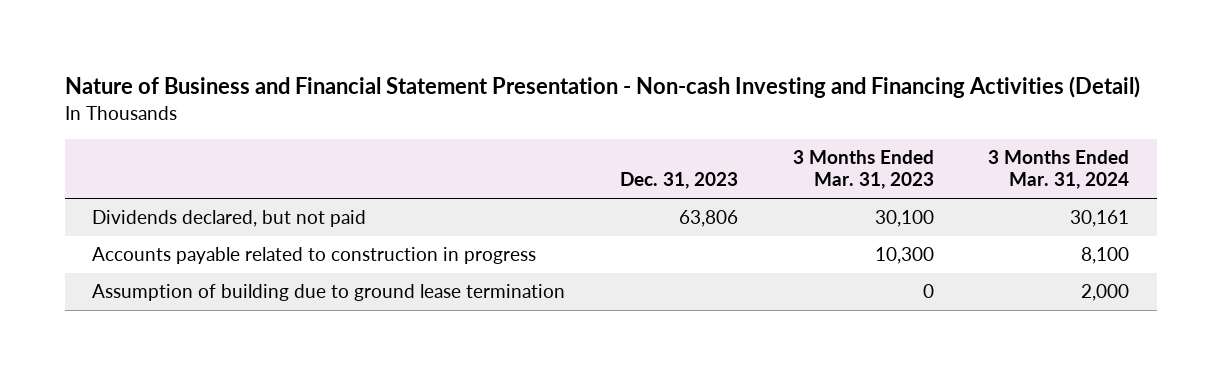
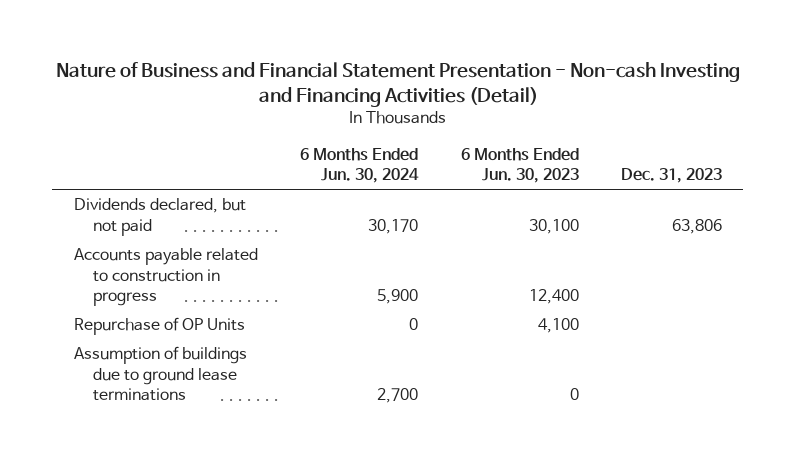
[792,150,934,190] 3 Months Ended Mar. 31, 2023 -> none
[988,150,1130,190] 3 Months Ended Mar. 31, 2024 -> none
none -> [300,147,420,184] 6 Months Ended Jun. 30, 2024
none -> [460,147,579,184] 6 Months Ended Jun. 30, 2023
none -> [73,317,245,336] Repurchase of OP Units
[92,284,566,302] Assumption of building due to ground lease termination -> [73,346,247,402] Assumption of buildings due to ground lease terminations

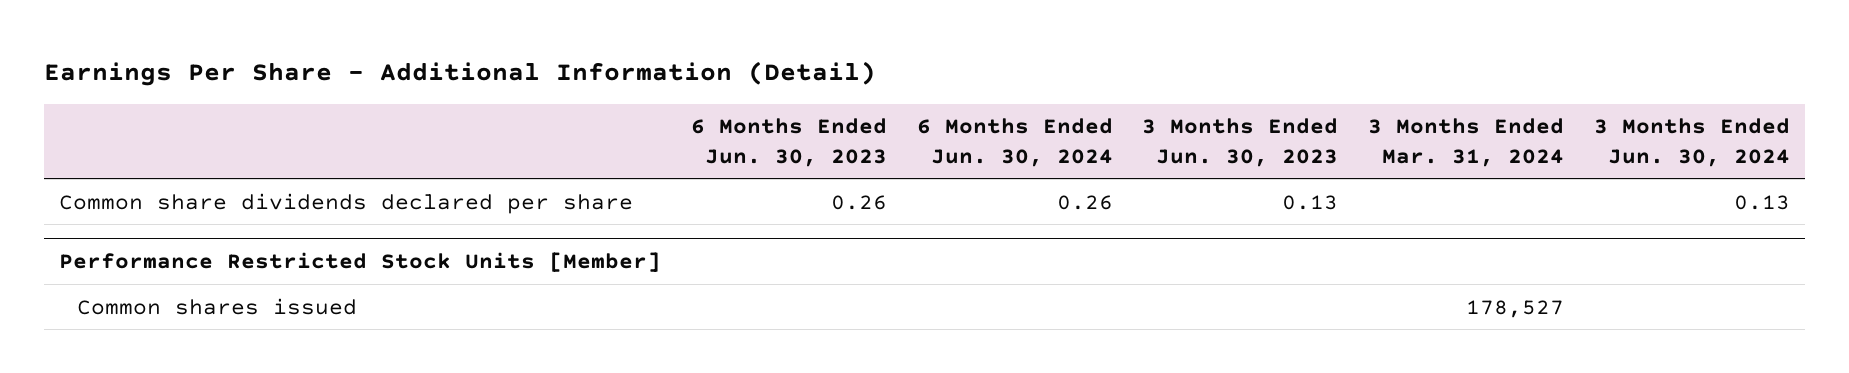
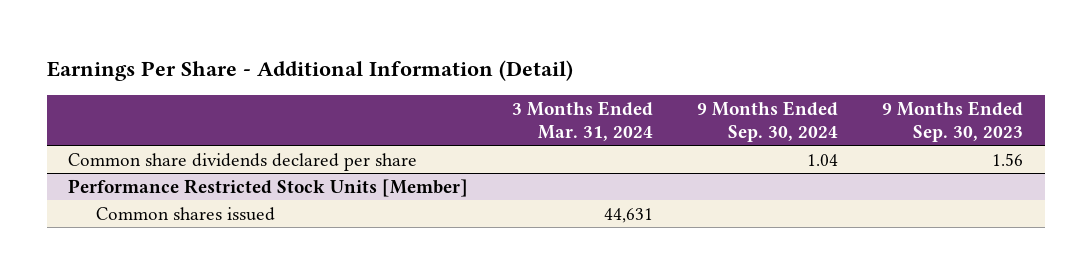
[690,118,887,167] 6 Months Ended Jun. 30, 2023 -> none
[916,118,1113,167] 6 Months Ended Jun. 30, 2024 -> none
[1142,118,1339,167] 3 Months Ended Jun. 30, 2023 -> none
[1593,118,1790,167] 3 Months Ended Jun. 30, 2024 -> none
none -> [696,100,838,142] 9 Months Ended Sep. 30, 2024
none -> [881,100,1023,142] 9 Months Ended Sep. 30, 2023
[1466,299,1565,318] 178,527 -> [604,207,654,223] 44,631

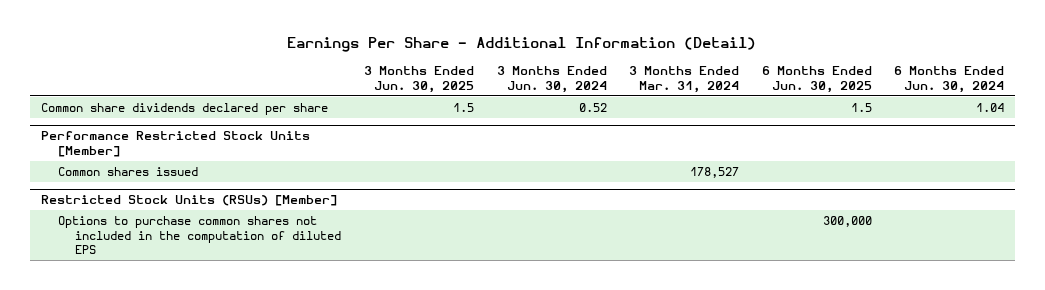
[696,100,838,142] 9 Months Ended Sep. 30, 2024 -> none
[881,100,1023,142] 9 Months Ended Sep. 30, 2023 -> none
none -> [363,66,474,93] 3 Months Ended Jun. 30, 2025
none -> [496,66,607,93] 3 Months Ended Jun. 30, 2024
none -> [761,66,872,93] 6 Months Ended Jun. 30, 2025
none -> [894,66,1005,93] 6 Months Ended Jun. 30, 2024
[604,207,654,223] 44,631 -> [690,166,740,178] 178,527
none -> [40,195,337,207] Restricted Stock Units (RSUs) [Member]
none -> [58,215,342,255] Options to purchase common shares not included in the computation of diluted EPS

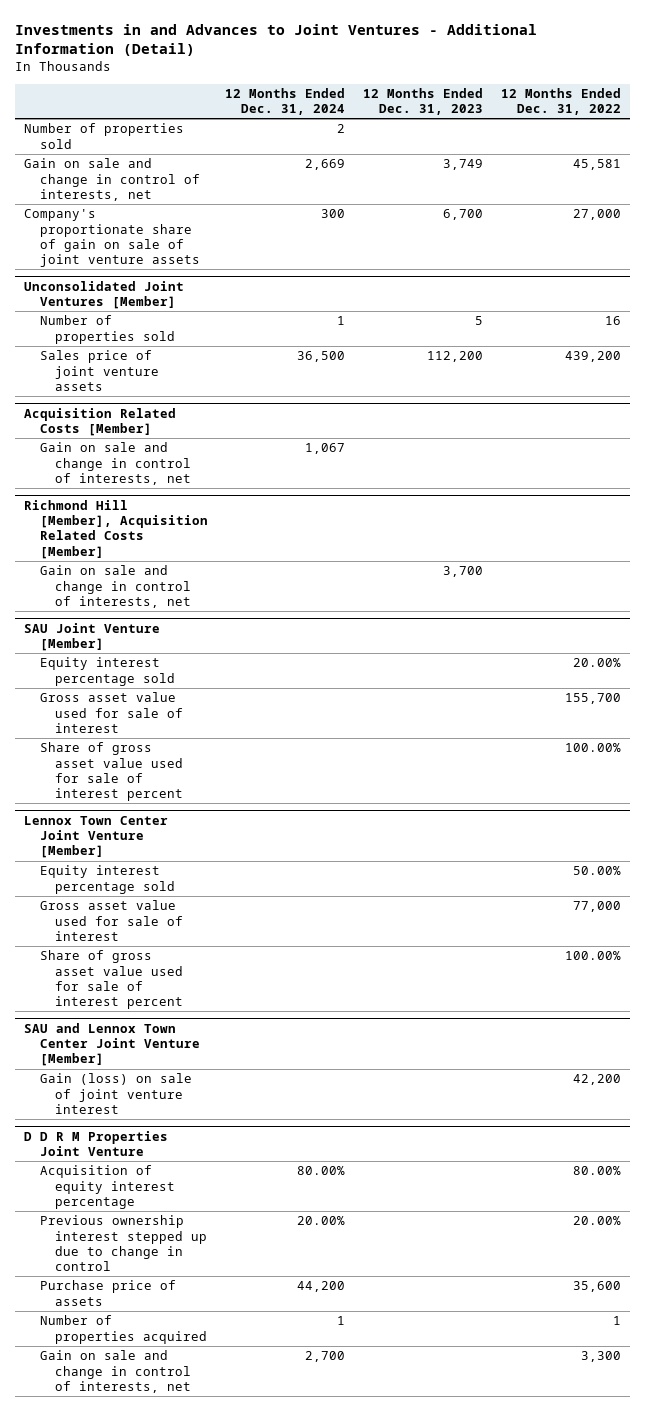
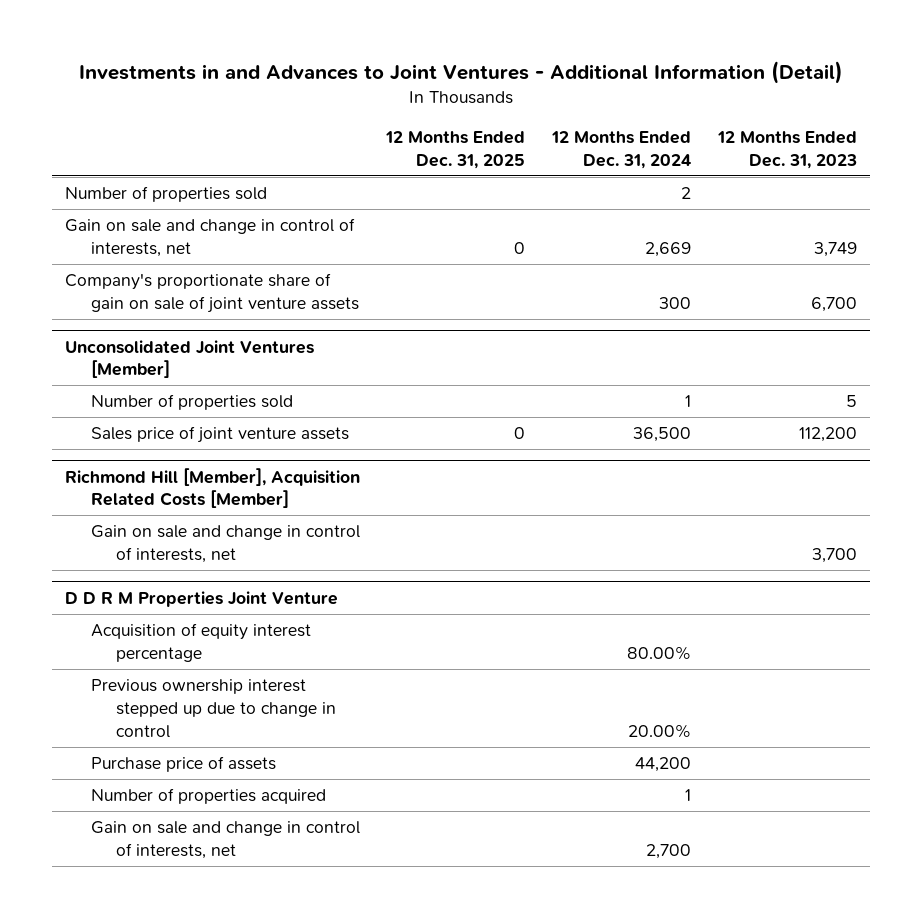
[501,87,622,116] 12 Months Ended Dec. 31, 2022 -> none
none -> [385,130,526,169] 12 Months Ended Dec. 31, 2025
[24,407,177,437] Acquisition Related Costs [Member] -> none
[39,442,192,485] Gain on sale and change in control of interests, net -> none
[24,622,161,652] SAU Joint Venture [Member] -> none
[39,657,176,686] Equity interest percentage sold -> none
[39,692,184,733] Gross asset value used for sale of interest -> none
[39,742,184,801] Share of gross asset value used for sale of interest percent -> none
[24,815,169,859] Lennox Town Center Joint Venture [Member] -> none
[39,865,176,894] Equity interest percentage sold -> none
[39,900,184,941] Gross asset value used for sale of interest -> none
[39,950,184,1009] Share of gross asset value used for sale of interest percent -> none
[24,1022,200,1067] SAU and Lennox Town Center Joint Venture [Member] -> none
[39,1073,192,1114] Gain (loss) on sale of joint venture interest -> none

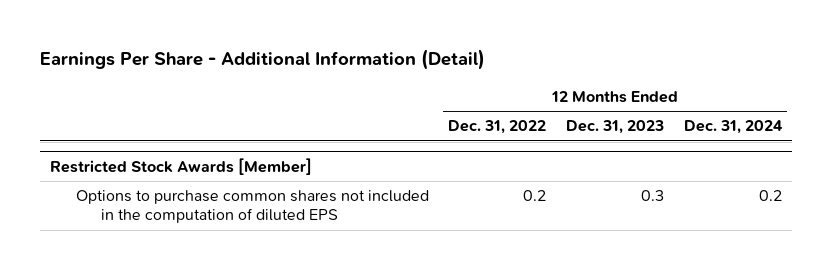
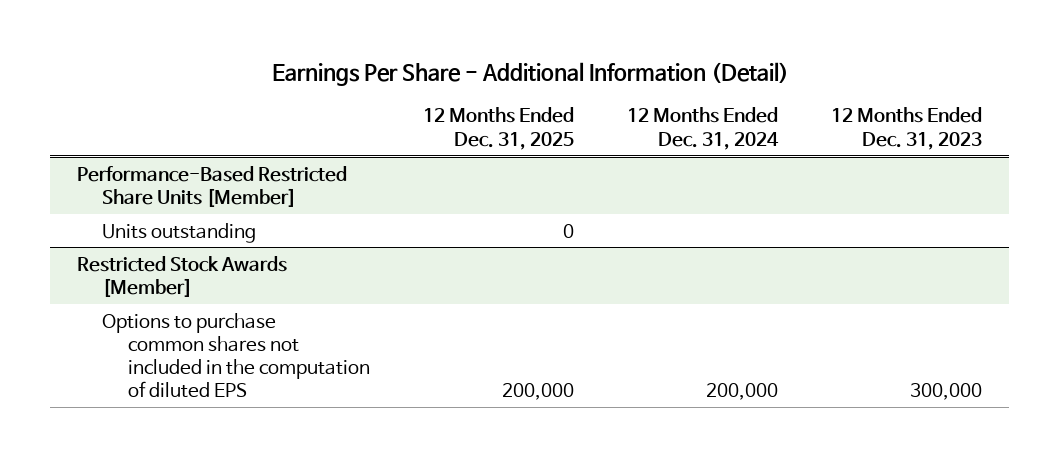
[448,120,547,135] Dec. 31, 2022 -> none
none -> [423,107,575,150] 12 Months Ended Dec. 31, 2025
none -> [76,165,347,207] Performance-Based Restricted Share Units [Member]
none -> [102,222,257,243] Units outstanding
[641,190,665,202] 0.3 -> [910,383,983,401] 300,000
[758,190,782,202] 0.2 -> [706,383,779,401] 200,000

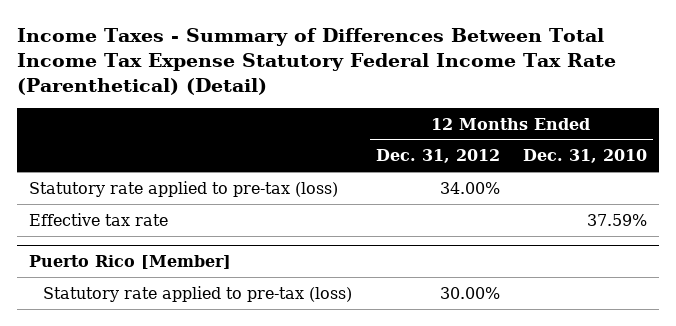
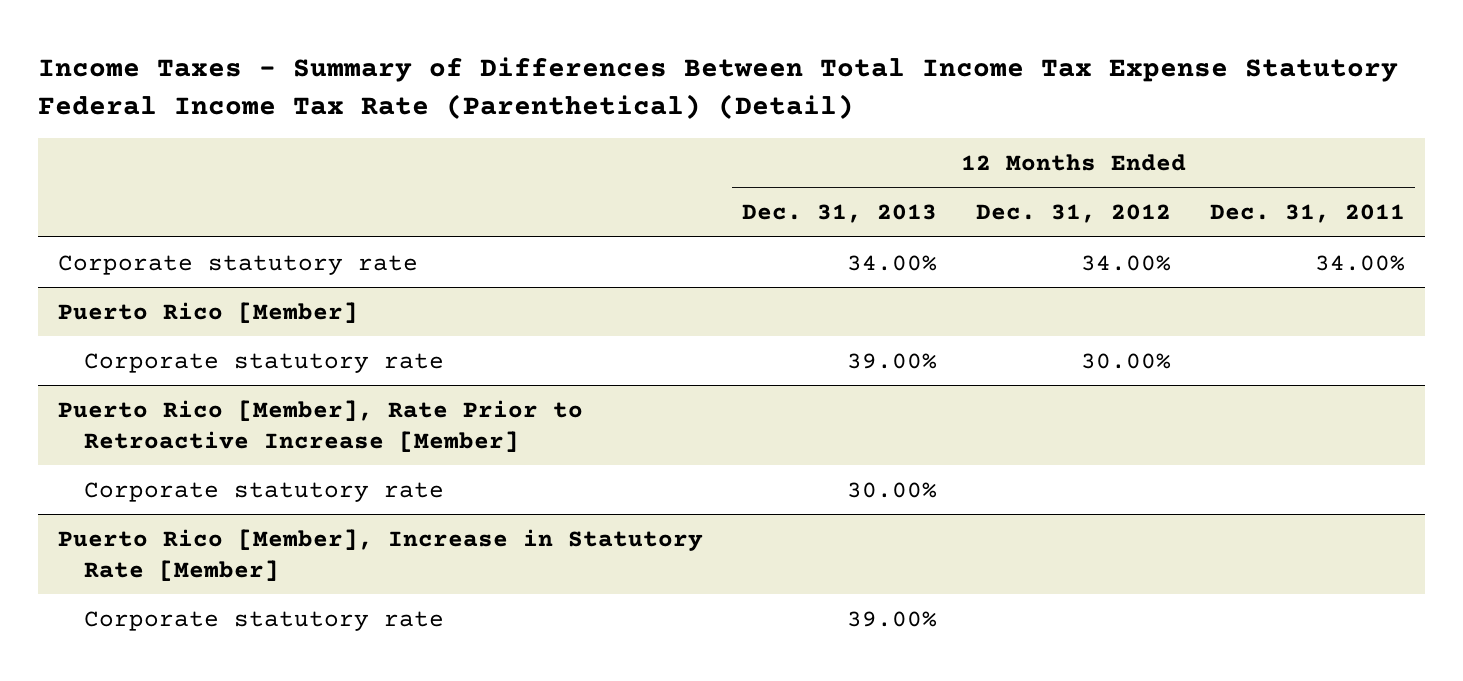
[523,149,648,164] Dec. 31, 2010 -> none
none -> [741,204,937,224] Dec. 31, 2013
none -> [1210,204,1406,224] Dec. 31, 2011
[28,212,168,226] Effective tax rate -> none
[28,180,338,197] Statutory rate applied to pre-tax (loss) -> [57,254,418,275] Corporate statutory rate
[43,285,353,302] Statutory rate applied to pre-tax (loss) -> [84,352,445,373] Corporate statutory rate
none -> [57,399,583,452] Puerto Rico [Member], Rate Prior to Retroactive Increase [Member]
none -> [84,481,445,502] Corporate statutory rate
none -> [57,528,703,581] Puerto Rico [Member], Increase in Statutory Rate [Member]
none -> [84,610,445,631] Corporate statutory rate

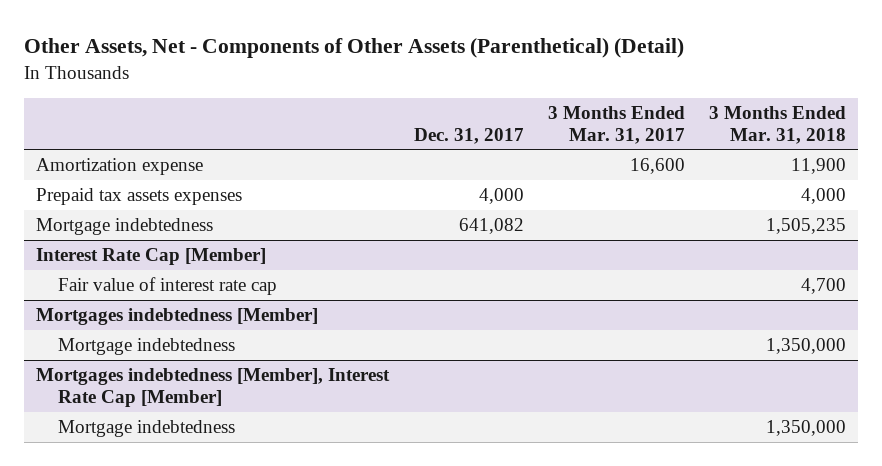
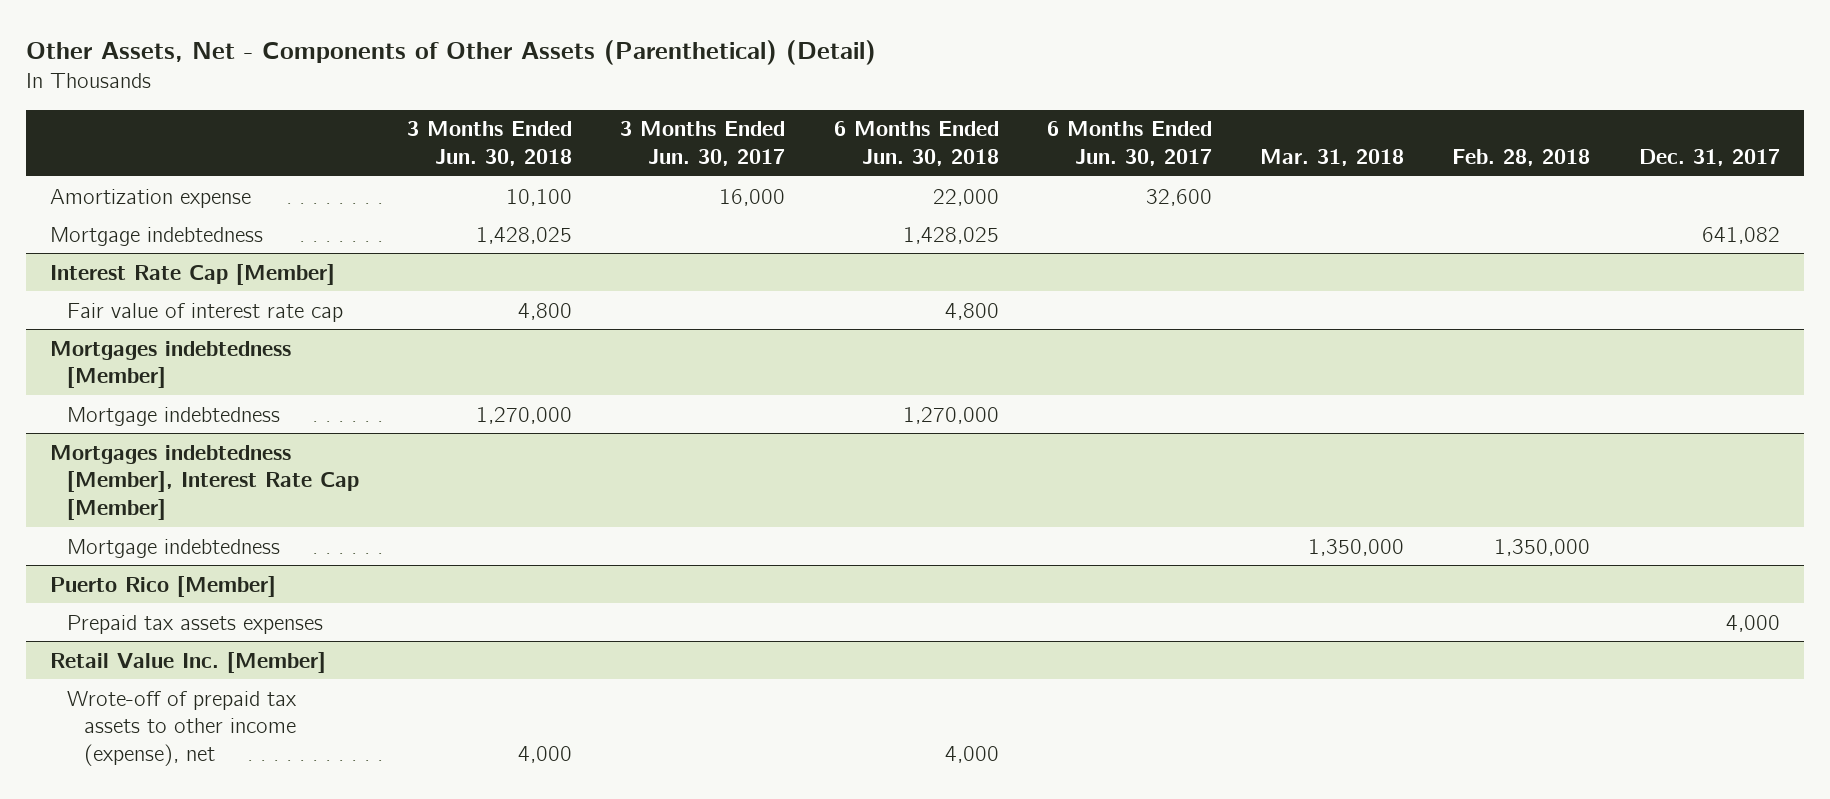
[547,105,685,144] 3 Months Ended Mar. 31, 2017 -> none
[709,105,847,144] 3 Months Ended Mar. 31, 2018 -> none
none -> [407,121,573,166] 3 Months Ended Jun. 30, 2018
none -> [620,121,786,166] 3 Months Ended Jun. 30, 2017
none -> [833,121,999,166] 6 Months Ended Jun. 30, 2018
none -> [1046,121,1212,166] 6 Months Ended Jun. 30, 2017
none -> [1260,148,1405,166] Mar. 31, 2018
none -> [1452,148,1591,166] Feb. 28, 2018
[36,188,243,206] Prepaid tax assets expenses -> none
none -> [50,575,277,597] Puerto Rico [Member]
none -> [66,614,323,634] Prepaid tax assets expenses
none -> [50,651,327,673] Retail Value Inc. [Member]
none -> [66,690,297,766] Wrote-off of prepaid tax assets to other income (expense), net

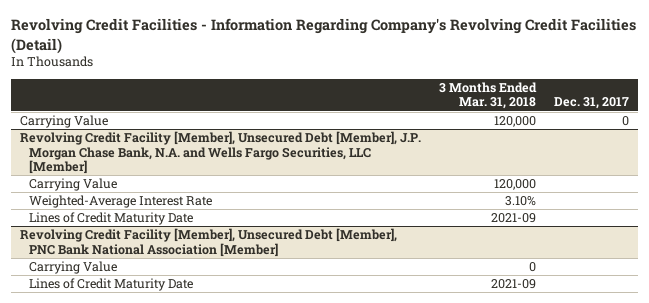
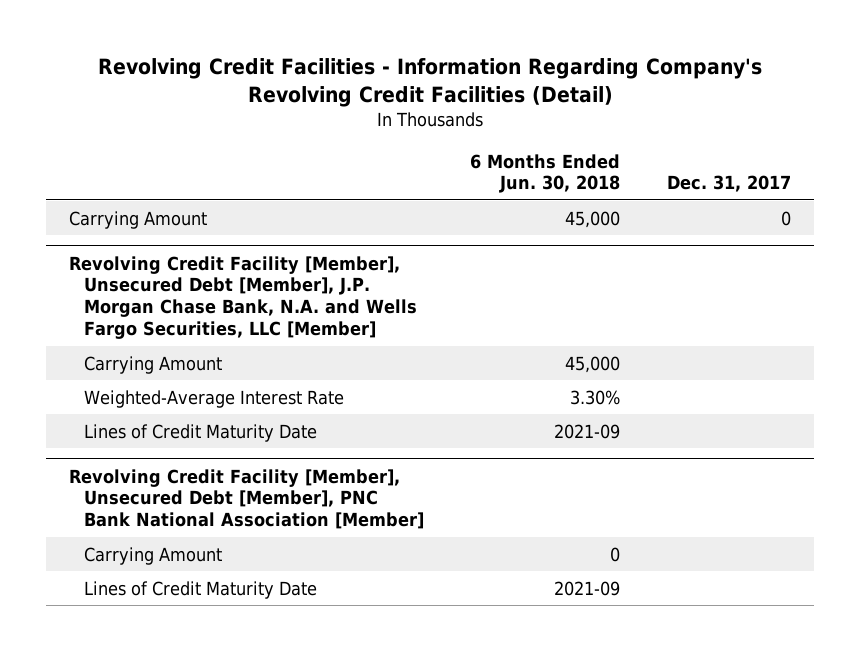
[438,81,537,110] 3 Months Ended Mar. 31, 2018 -> none
none -> [470,153,621,194] 6 Months Ended Jun. 30, 2018
[19,115,108,129] Carrying Value -> [69,210,208,229] Carrying Amount
[28,178,117,192] Carrying Value -> [83,355,222,374] Carrying Amount
[28,261,117,275] Carrying Value -> [83,546,222,565] Carrying Amount

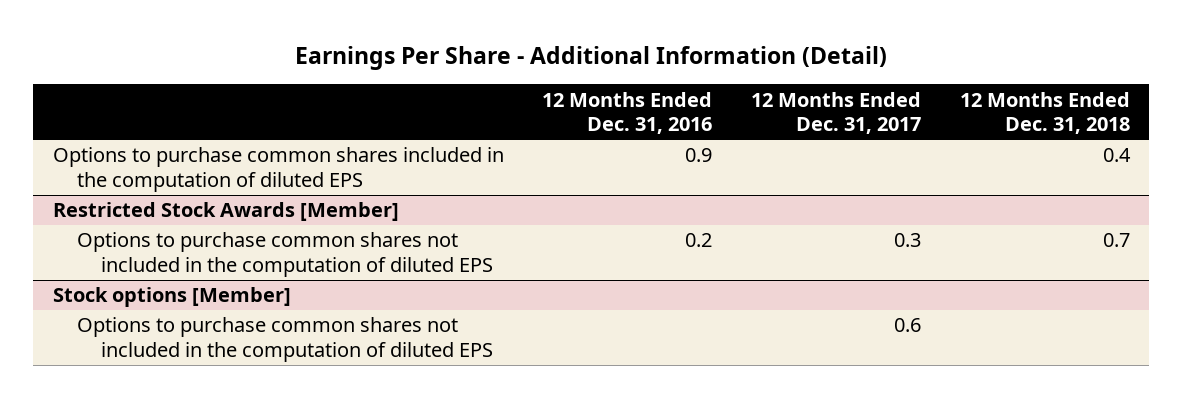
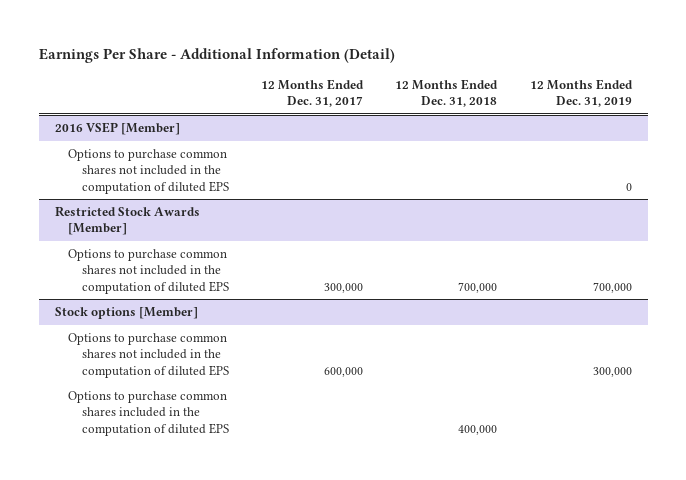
[542,91,713,135] 12 Months Ended Dec. 31, 2016 -> none
none -> [529,79,633,108] 12 Months Ended Dec. 31, 2019
[52,147,504,192] Options to purchase common shares included in the computation of diluted EPS -> none
none -> [54,122,180,136] 2016 VSEP [Member]
none -> [68,149,229,194] Options to purchase common shares not included in the computation of diluted EPS
[894,233,922,248] 0.3 -> [324,282,364,293] 300,000
[1102,233,1130,248] 0.7 -> [458,281,498,293] 700,000
[894,318,922,333] 0.6 -> [324,366,364,377] 600,000
none -> [68,391,229,436] Options to purchase common shares included in the computation of diluted EPS

